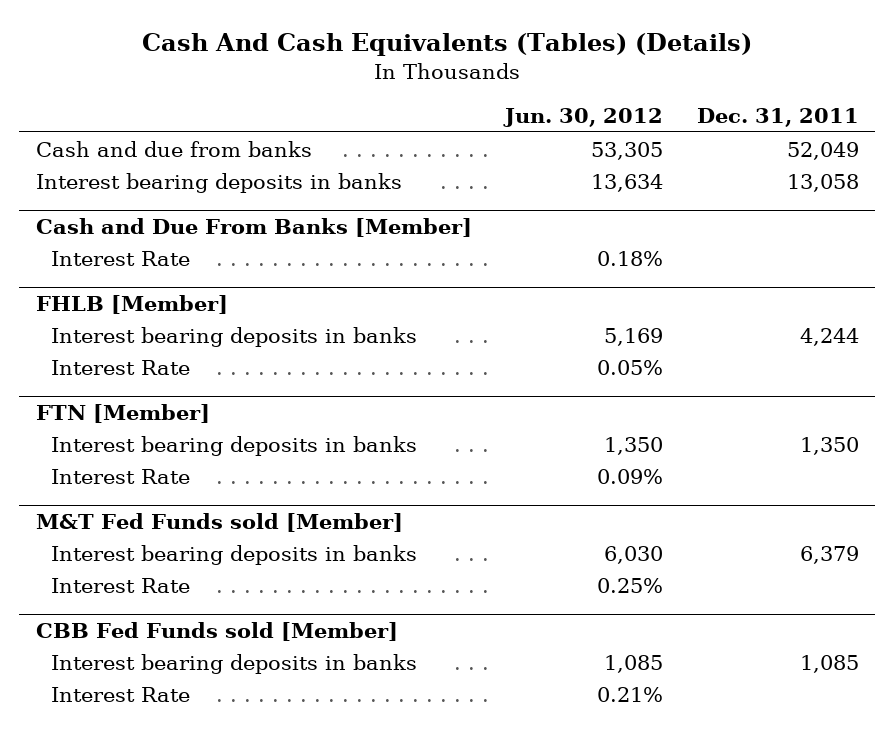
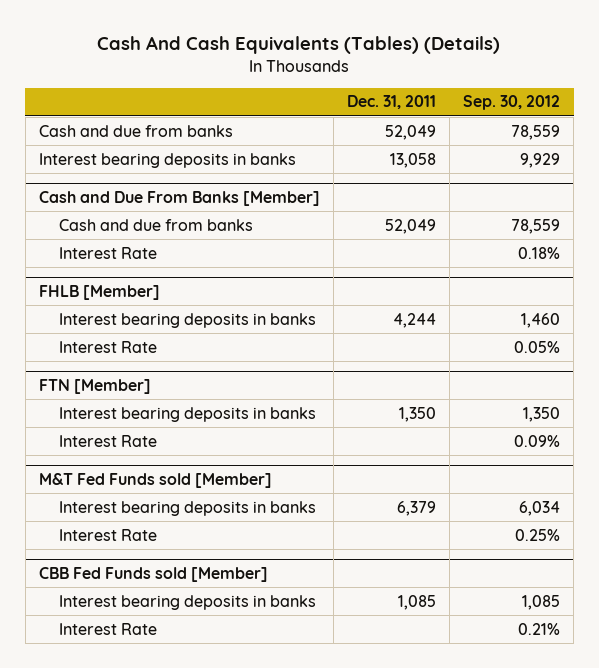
[503,108,664,128] Jun. 30, 2012 -> none
none -> [463,95,561,111] Sep. 30, 2012
none -> [59,218,254,231] Cash and due from banks

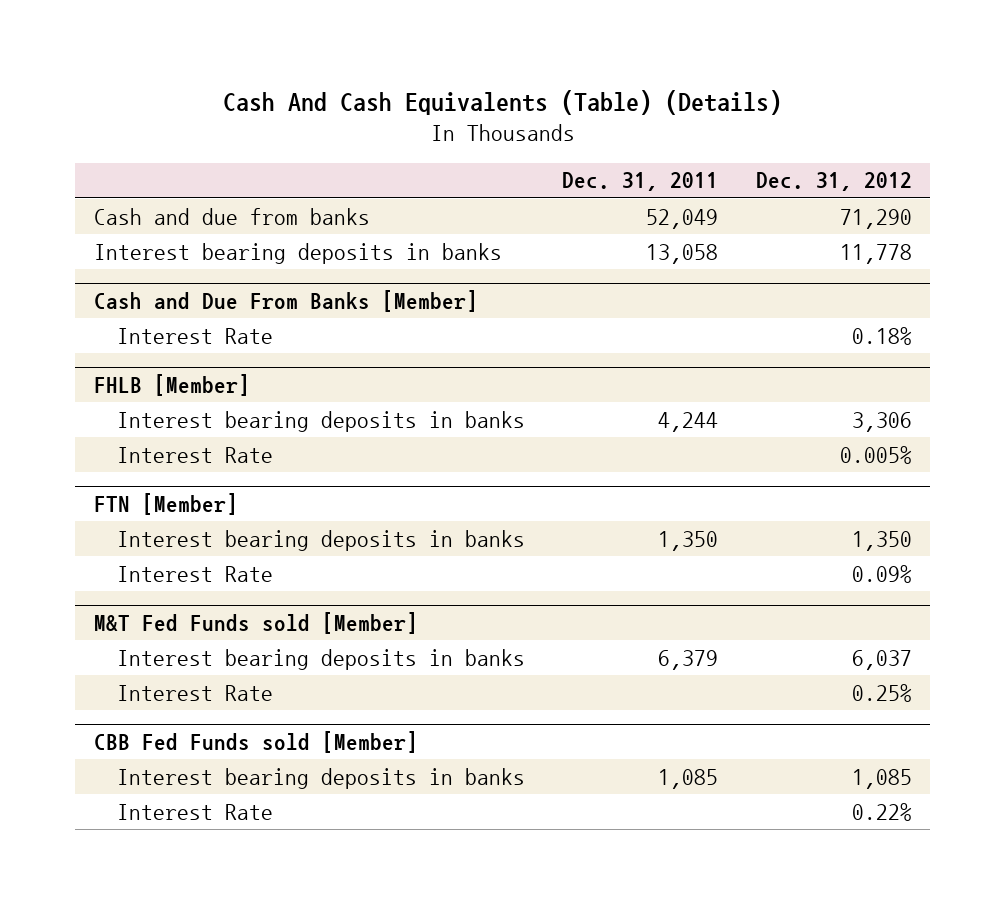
[97,36,501,55] Cash And Cash Equivalents (Tables) (Details) -> [222,89,782,115] Cash And Cash Equivalents (Table) (Details)
[463,95,561,111] Sep. 30, 2012 -> none
none -> [755,172,912,192] Dec. 31, 2012
[59,218,254,231] Cash and due from banks -> none

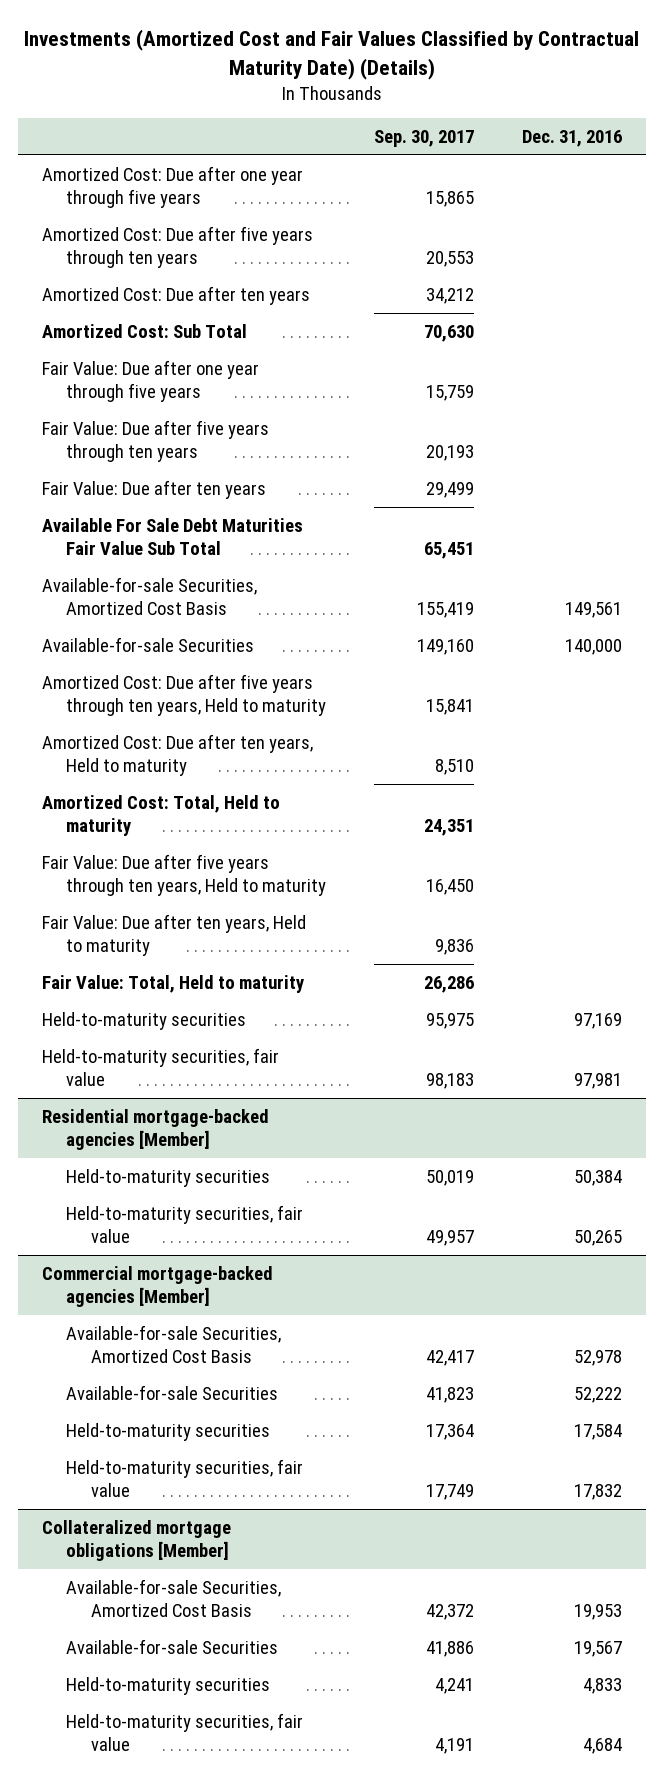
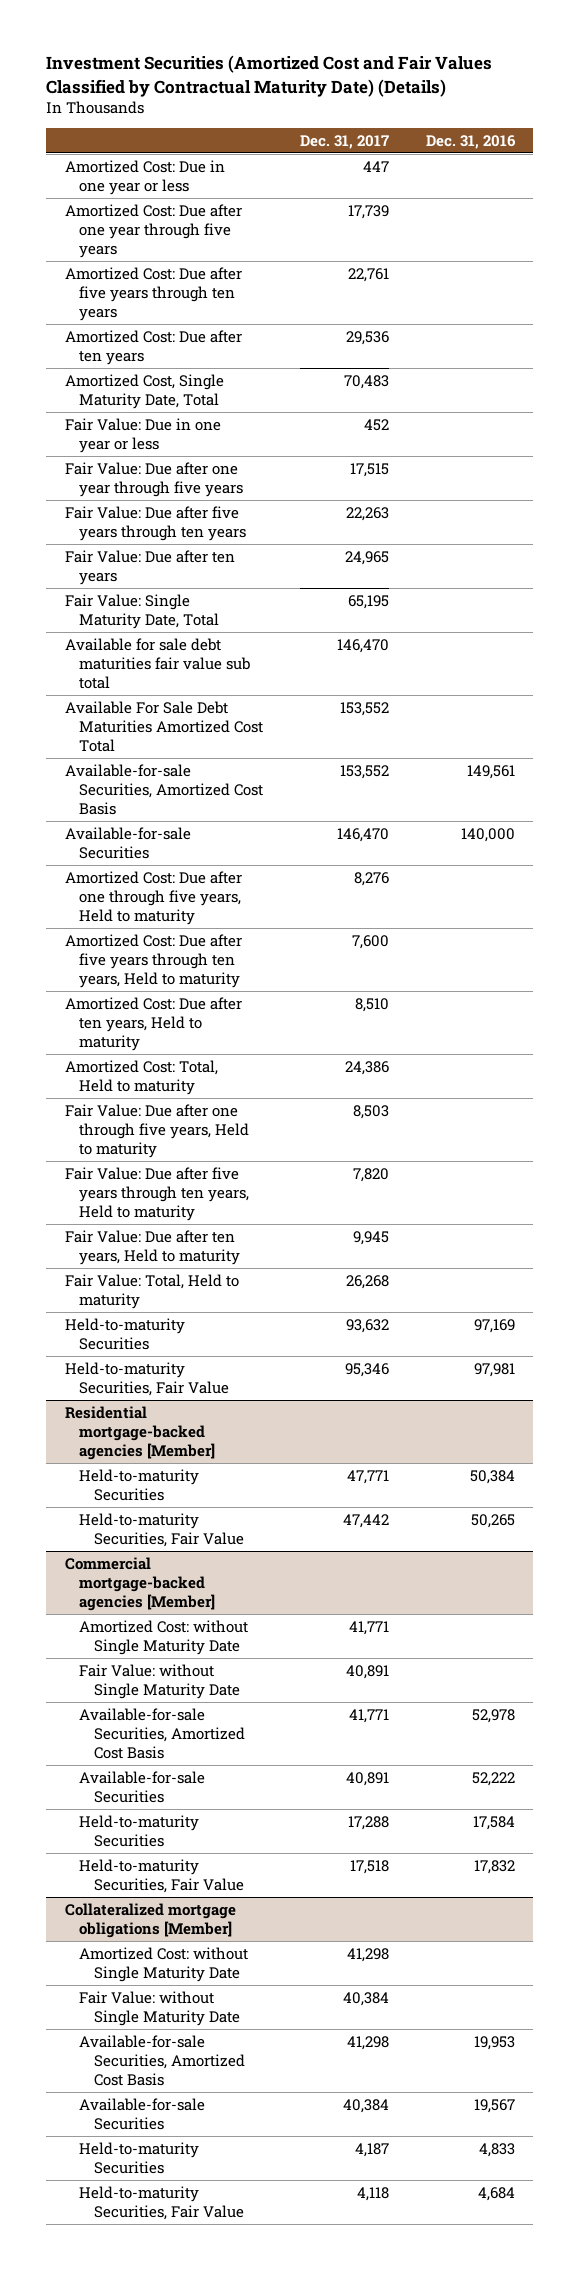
[23,29,639,80] Investments (Amortized Cost and Fair Values Classified by Contractual Maturity Date) (Details) -> [46,55,493,97] Investment Securities (Amortized Cost and Fair Values Classified by Contractual Maturity Date) (Details)
[374,130,475,148] Sep. 30, 2017 -> none
none -> [300,134,390,149] Dec. 31, 2017
none -> [64,159,225,195] Amortized Cost: Due in one year or less
[41,323,247,338] Amortized Cost: Sub Total -> none
none -> [64,373,224,409] Amortized Cost, Single Maturity Date, Total
none -> [64,417,221,453] Fair Value: Due in one year or less
none -> [64,593,220,629] Fair Value: Single Maturity Date, Total
[41,517,303,556] Available For Sale Debt Maturities Fair Value Sub Total -> [64,637,251,689] Available for sale debt maturities fair value sub total
none -> [64,700,264,752] Available For Sale Debt Maturities Amortized Cost Total
none -> [64,870,242,925] Amortized Cost: Due after one through five years, Held to maturity
none -> [64,1103,250,1158] Fair Value: Due after one through five years, Held to maturity
[41,1011,246,1030] Held-to-maturity securities -> [64,1317,185,1350] Held-to-maturity Securities
[41,1047,279,1087] Held-to-maturity securities, fair value -> [64,1361,230,1396] Held-to-maturity Securities, Fair Value
[66,1168,271,1187] Held-to-maturity securities -> [79,1468,200,1501] Held-to-maturity Securities
[66,1204,304,1244] Held-to-maturity securities, fair value -> [79,1512,245,1547] Held-to-maturity Securities, Fair Value
none -> [79,1619,249,1655] Amortized Cost: without Single Maturity Date
none -> [79,1663,241,1699] Fair Value: without Single Maturity Date
[66,1422,271,1441] Held-to-maturity securities -> [79,1814,200,1847] Held-to-maturity Securities
[66,1458,304,1498] Held-to-maturity securities, fair value -> [79,1858,245,1893] Held-to-maturity Securities, Fair Value
none -> [79,1946,249,1982] Amortized Cost: without Single Maturity Date
none -> [79,1990,241,2026] Fair Value: without Single Maturity Date
[66,1676,271,1695] Held-to-maturity securities -> [79,2141,200,2174] Held-to-maturity Securities
[66,1712,304,1752] Held-to-maturity securities, fair value -> [79,2185,245,2220] Held-to-maturity Securities, Fair Value

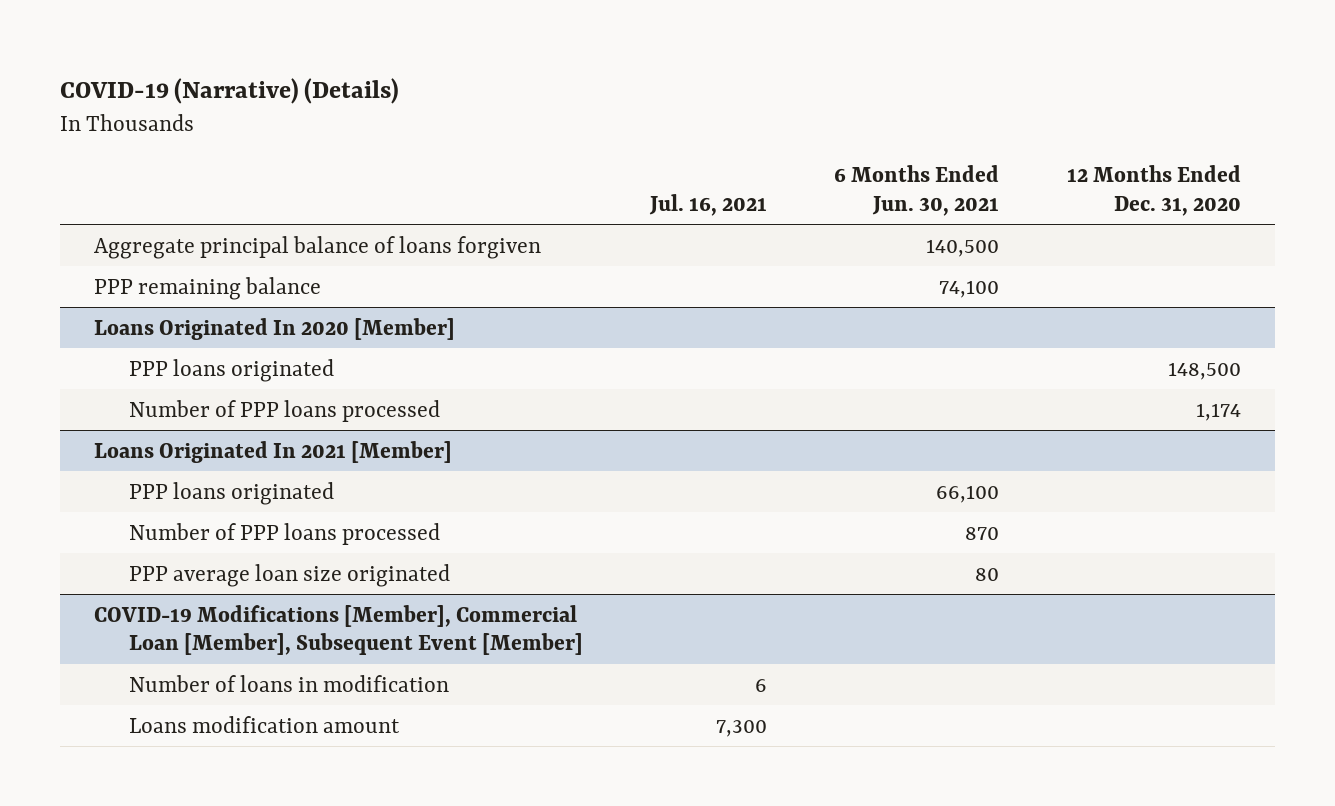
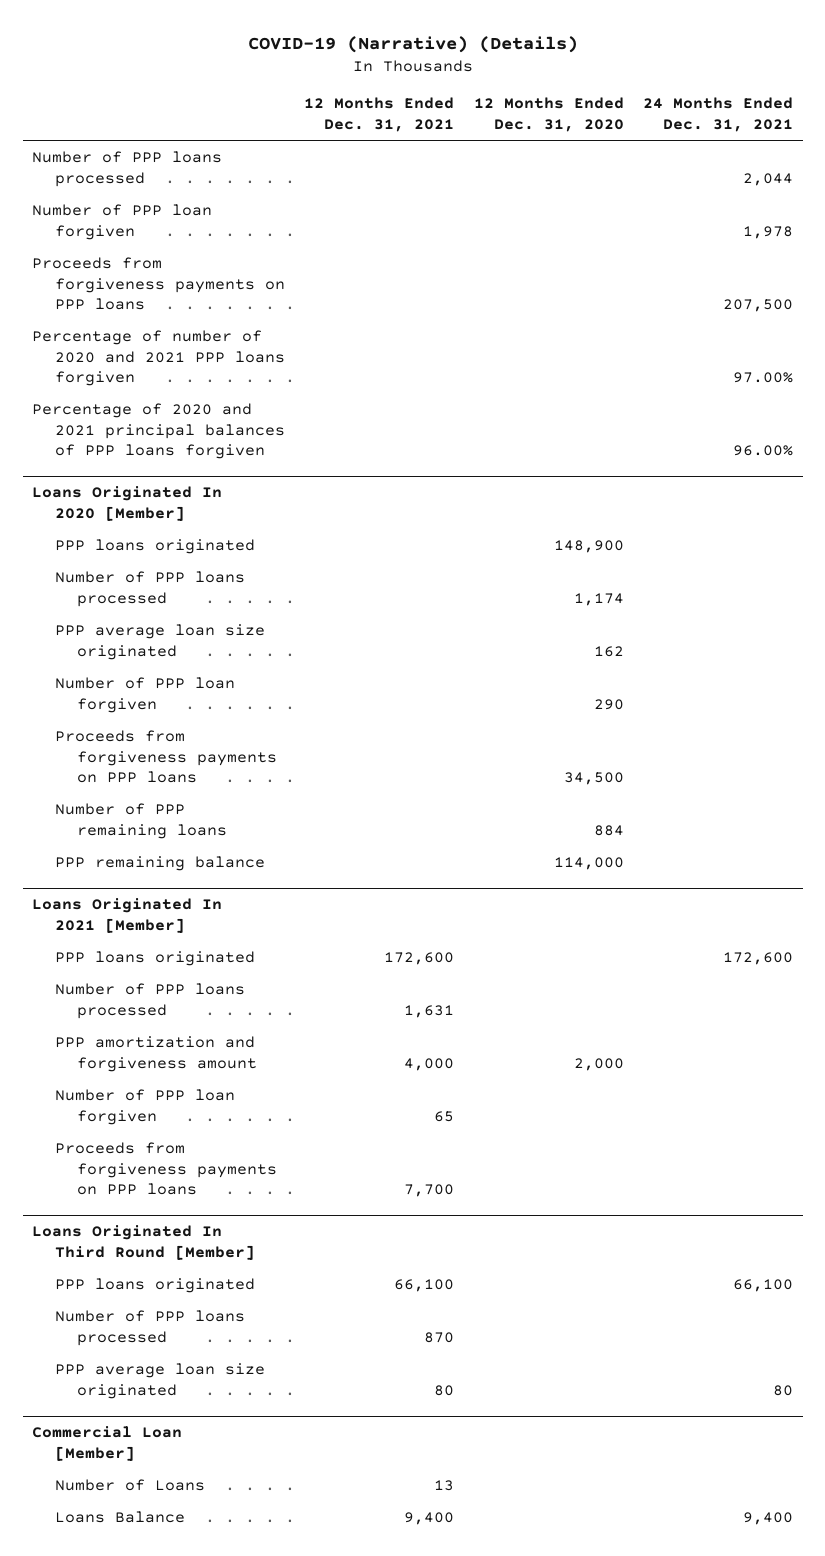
[648,193,767,216] Jul. 16, 2021 -> none
[834,165,1000,216] 6 Months Ended Jun. 30, 2021 -> none
none -> [304,97,455,133] 12 Months Ended Dec. 31, 2021
none -> [642,97,793,133] 24 Months Ended Dec. 31, 2021
[93,276,321,300] PPP remaining balance -> none
none -> [32,151,223,187] Number of PPP loans processed
none -> [32,204,213,240] Number of PPP loan forgiven
[93,235,541,259] Aggregate principal balance of loans forgiven -> [32,257,285,311] Proceeds from forgiveness payments on PPP loans
none -> [32,330,285,387] Percentage of number of 2020 and 2021 PPP loans forgiven
none -> [32,403,285,460] Percentage of 2020 and 2021 principal balances of PPP loans forgiven
[1167,361,1241,380] 148,500 -> [553,540,624,554] 148,900
none -> [54,624,265,660] PPP average loan size originated
none -> [54,677,235,713] Number of PPP loan forgiven
none -> [54,730,278,784] Proceeds from forgiveness payments on PPP loans
none -> [54,803,228,839] Number of PPP remaining loans
none -> [54,856,265,872] PPP remaining balance
[128,563,450,587] PPP average loan size originated -> none
none -> [54,1036,258,1072] PPP amortization and forgiveness amount
none -> [54,1089,235,1125] Number of PPP loan forgiven
none -> [54,1142,278,1196] Proceeds from forgiveness payments on PPP loans
none -> [32,1225,255,1260] Loans Originated In Third Round [Member]
none -> [54,1278,255,1294] PPP loans originated
none -> [54,1310,245,1346] Number of PPP loans processed
none -> [54,1363,265,1399] PPP average loan size originated
[93,604,583,655] COVID-19 Modifications [Member], Commercial Loan [Member], Subsequent Event [Member] -> [32,1426,183,1461] Commercial Loan [Member]
[128,674,449,692] Number of loans in modification -> [54,1479,205,1492] Number of Loans
[128,715,400,733] Loans modification amount -> [54,1511,185,1524] Loans Balance

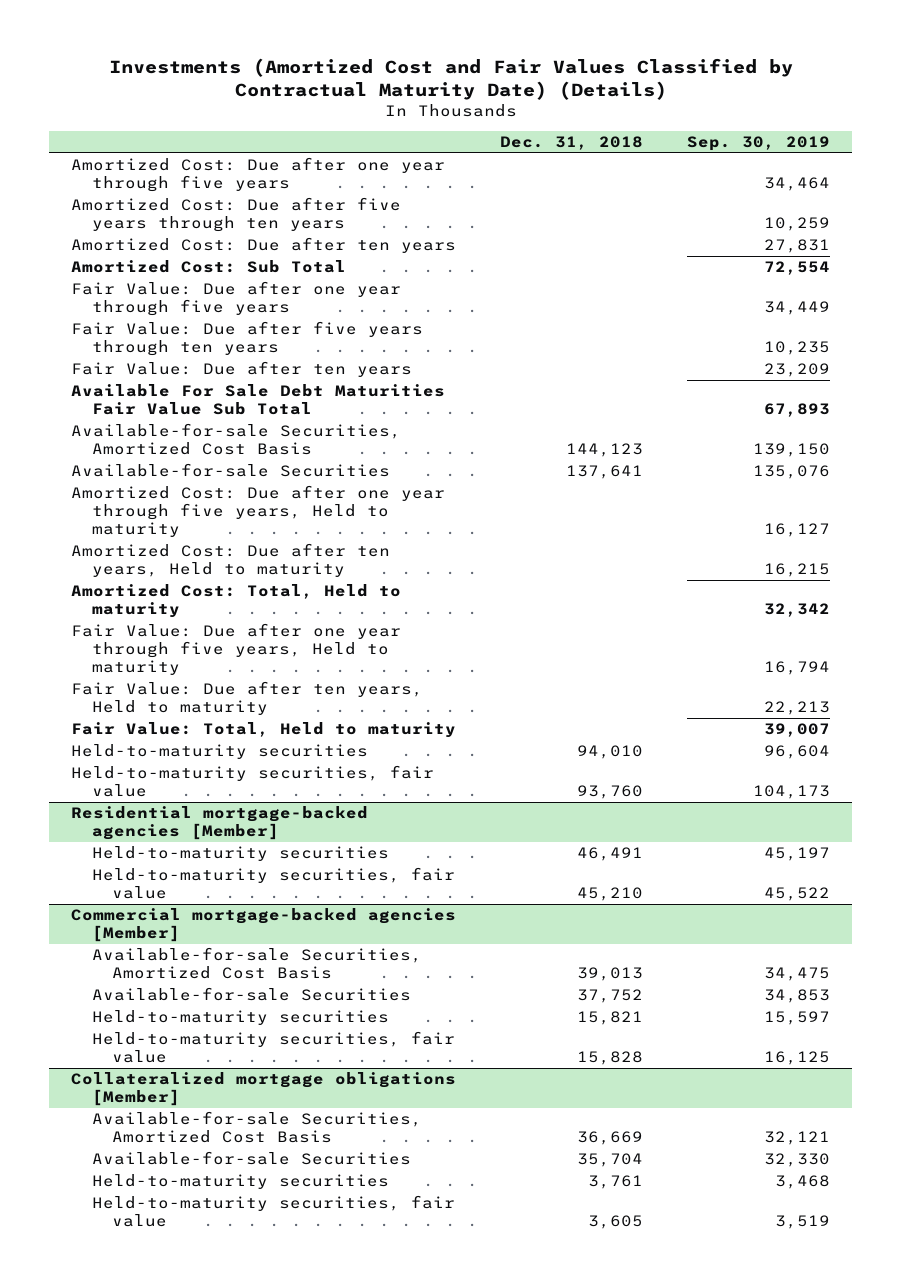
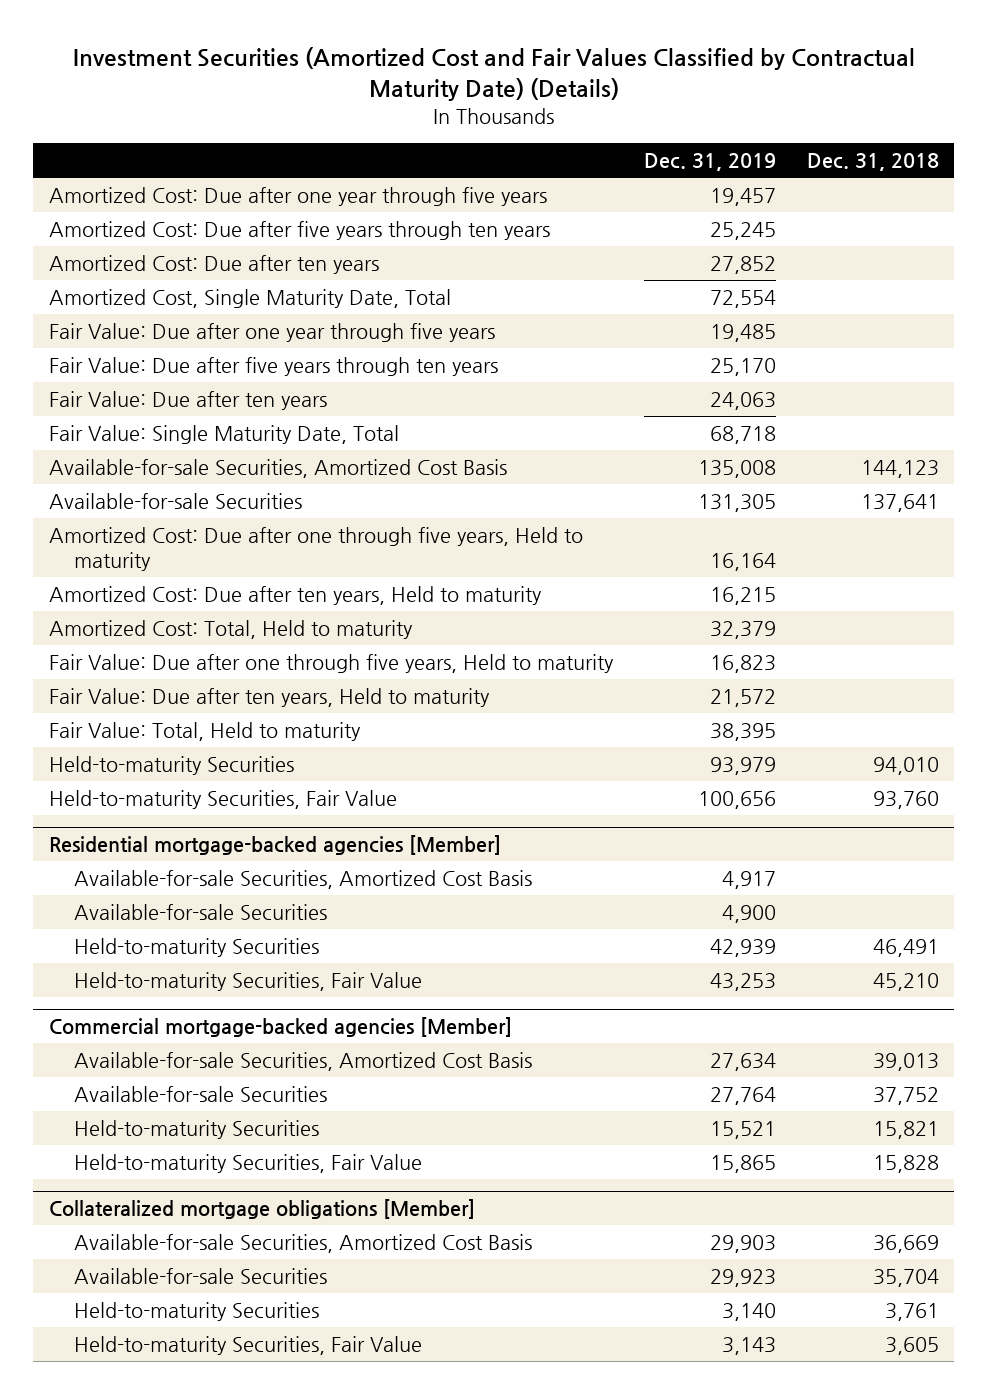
[108,57,793,100] Investments (Amortized Cost and Fair Values Classified by Contractual Maturity Date) (Details) -> [72,46,915,101] Investment Securities (Amortized Cost and Fair Values Classified by Contractual Maturity Date) (Details)
[687,136,831,152] Sep. 30, 2019 -> none
none -> [643,153,776,172] Dec. 31, 2019
[71,260,347,274] Amortized Cost: Sub Total -> none
none -> [48,289,451,309] Amortized Cost, Single Maturity Date, Total
[71,384,446,416] Available For Sale Debt Maturities Fair Value Sub Total -> none
none -> [48,425,399,445] Fair Value: Single Maturity Date, Total
[71,485,446,538] Amortized Cost: Due after one year through five years, Held to maturity -> [48,527,583,571] Amortized Cost: Due after one through five years, Held to maturity
[71,623,402,676] Fair Value: Due after one year through five years, Held to maturity -> [48,654,614,674] Fair Value: Due after one through five years, Held to maturity
[71,744,369,760] Held-to-maturity securities -> [48,756,294,776] Held-to-maturity Securities
[71,765,435,798] Held-to-maturity securities, fair value -> [48,790,397,810] Held-to-maturity Securities, Fair Value
none -> [73,870,532,890] Available-for-sale Securities, Amortized Cost Basis
none -> [73,904,327,921] Available-for-sale Securities
[91,846,389,862] Held-to-maturity securities -> [73,938,319,958] Held-to-maturity Securities
[91,867,455,900] Held-to-maturity securities, fair value -> [73,972,422,992] Held-to-maturity Securities, Fair Value
[91,1010,389,1026] Held-to-maturity securities -> [73,1120,319,1140] Held-to-maturity Securities
[91,1031,455,1064] Held-to-maturity securities, fair value -> [73,1154,422,1174] Held-to-maturity Securities, Fair Value
[91,1174,389,1190] Held-to-maturity securities -> [73,1302,319,1322] Held-to-maturity Securities
[91,1195,455,1228] Held-to-maturity securities, fair value -> [73,1336,422,1356] Held-to-maturity Securities, Fair Value

